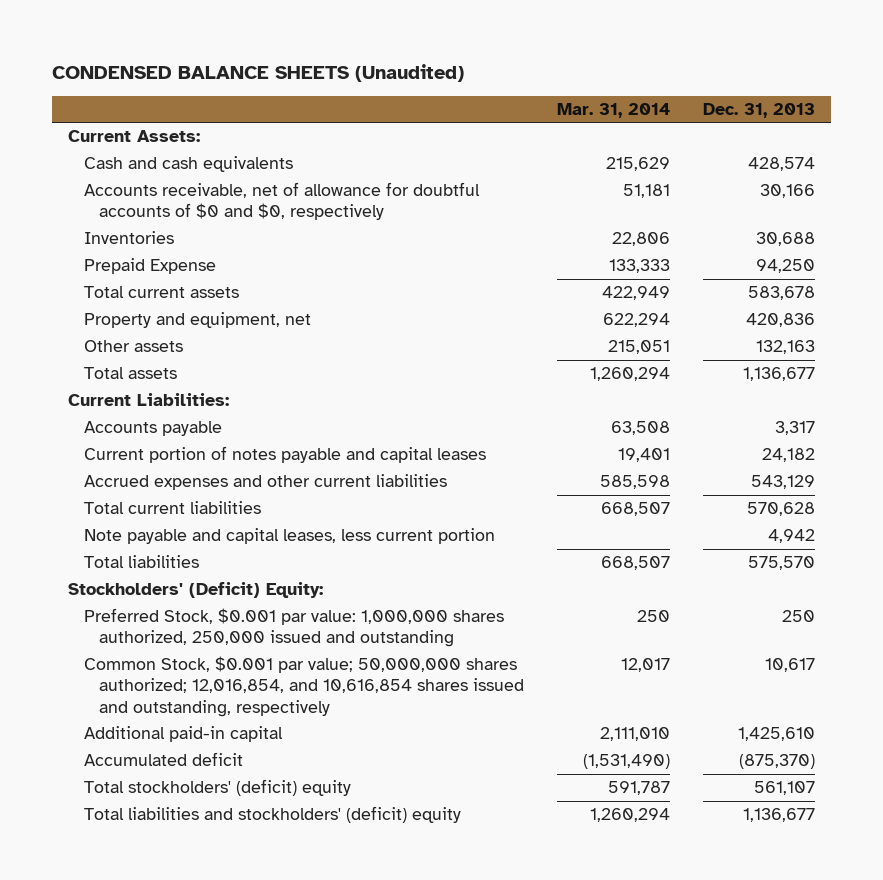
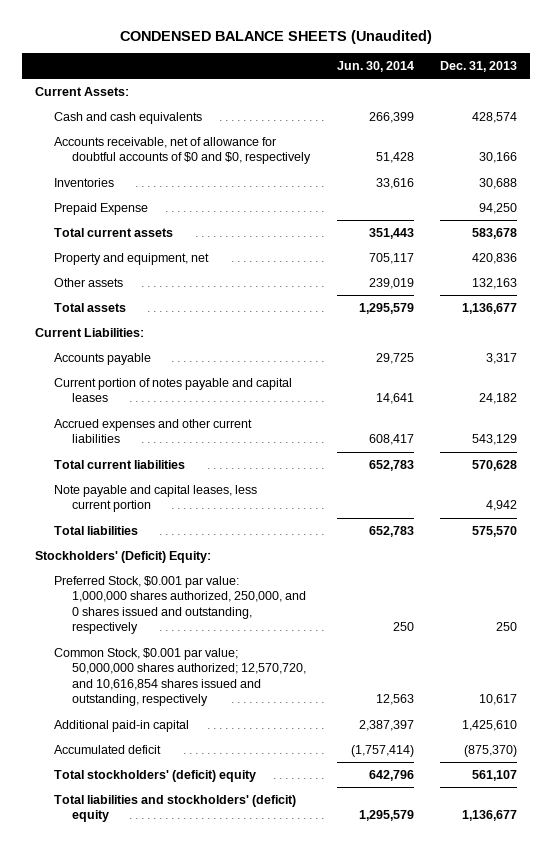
[557,103,671,119] Mar. 31, 2014 -> none
none -> [336,61,414,73] Jun. 30, 2014
[83,608,504,648] Preferred Stock, $0.001 par value: 1,000,000 shares authorized, 250,000 issued and outstanding -> [53,575,307,635] Preferred Stock, $0.001 par value: 1,000,000 shares authorized, 250,000, and 0 shares issued and outstanding, respectively
[83,656,525,717] Common Stock, $0.001 par value; 50,000,000 shares authorized; 12,016,854, and 10,616,854 shares issued and outstanding, respectively -> [53,647,307,707] Common Stock, $0.001 par value; 50,000,000 shares authorized; 12,570,720, and 10,616,854 shares issued and outstanding, respectively

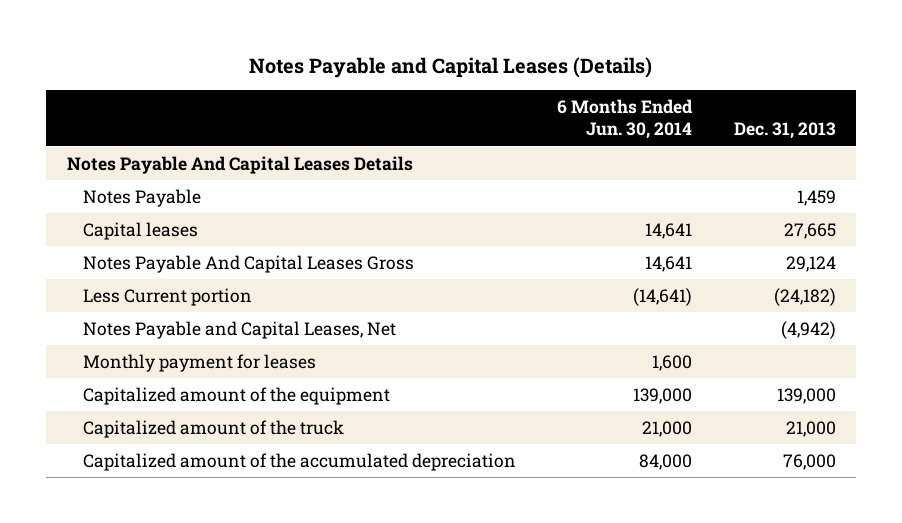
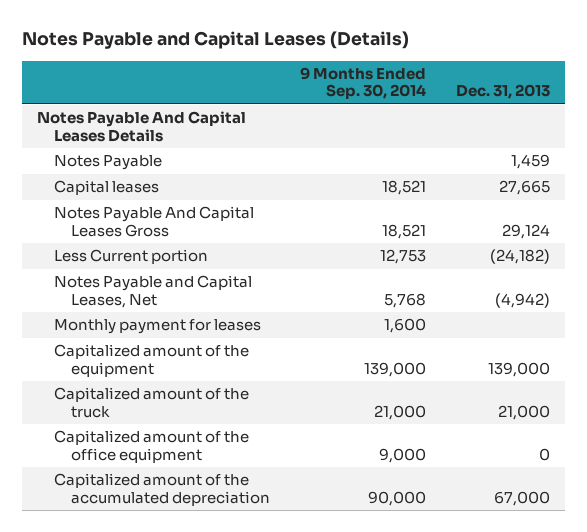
[557,99,694,140] 6 Months Ended Jun. 30, 2014 -> none
none -> [300,67,427,100] 9 Months Ended Sep. 30, 2014
none -> [54,430,250,463] Capitalized amount of the office equipment
[782,453,836,470] 76,000 -> [493,490,550,506] 67,000

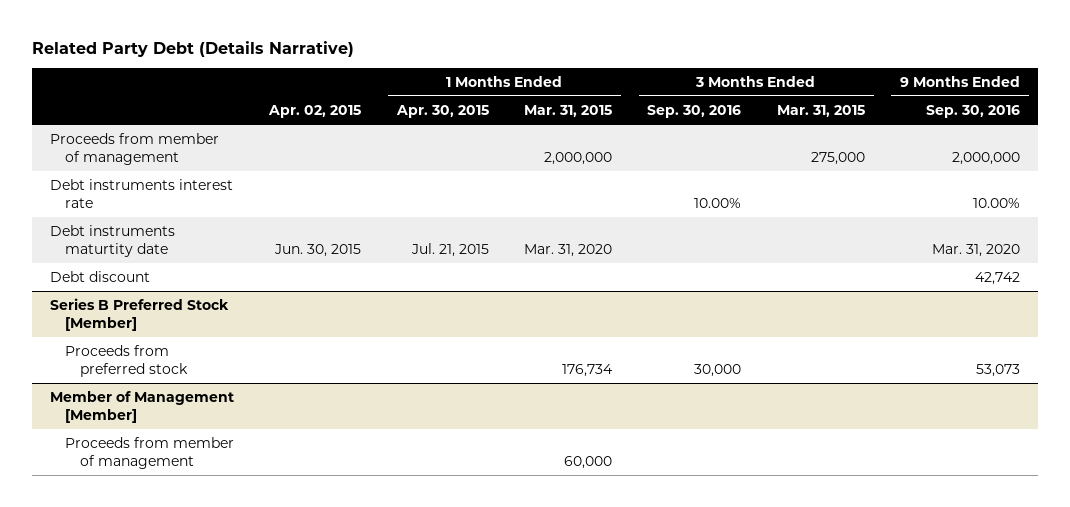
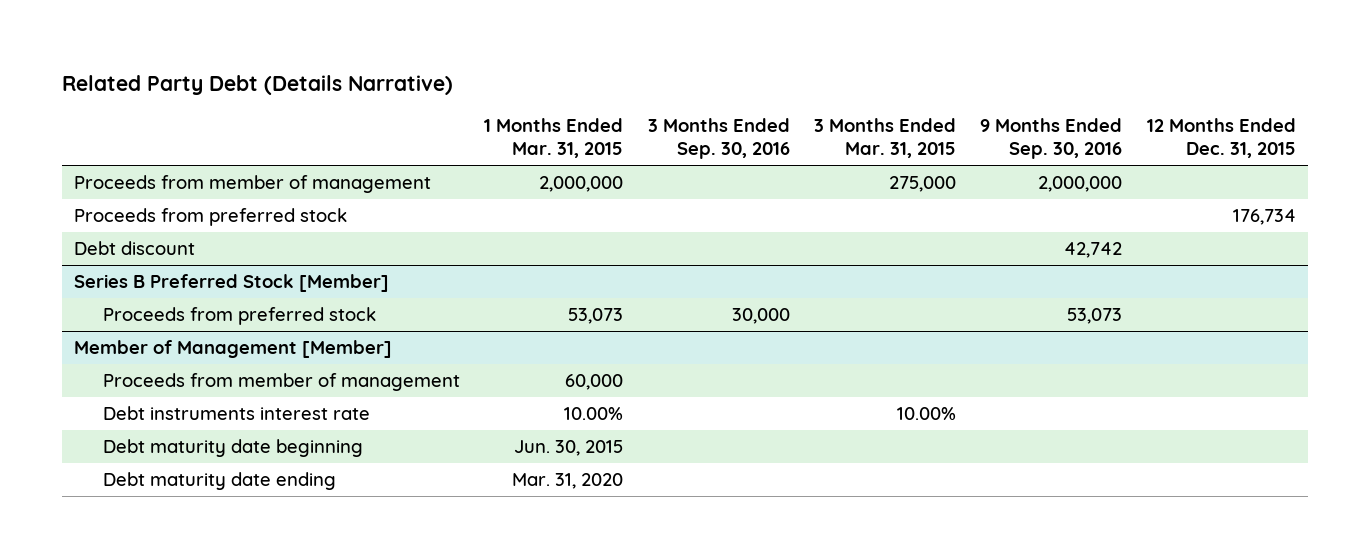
[268,104,362,118] Apr. 02, 2015 -> none
[395,104,489,118] Apr. 30, 2015 -> none
none -> [1146,118,1296,159] 12 Months Ended Dec. 31, 2015
[49,179,233,208] Debt instruments interest rate -> none
[49,225,175,257] Debt instruments maturtity date -> none
none -> [74,208,348,227] Proceeds from preferred stock
[561,363,613,377] 176,734 -> [568,308,624,325] 53,073
none -> [102,406,370,421] Debt instruments interest rate
none -> [102,439,363,458] Debt maturity date beginning
none -> [102,472,336,491] Debt maturity date ending

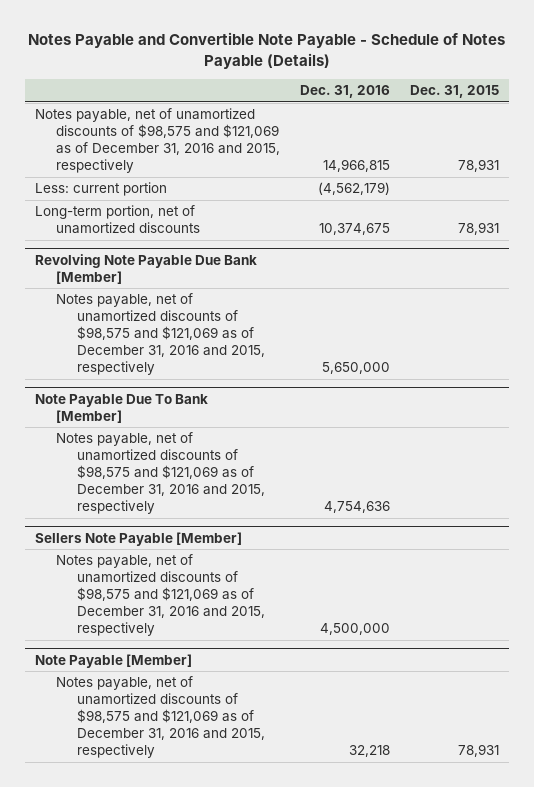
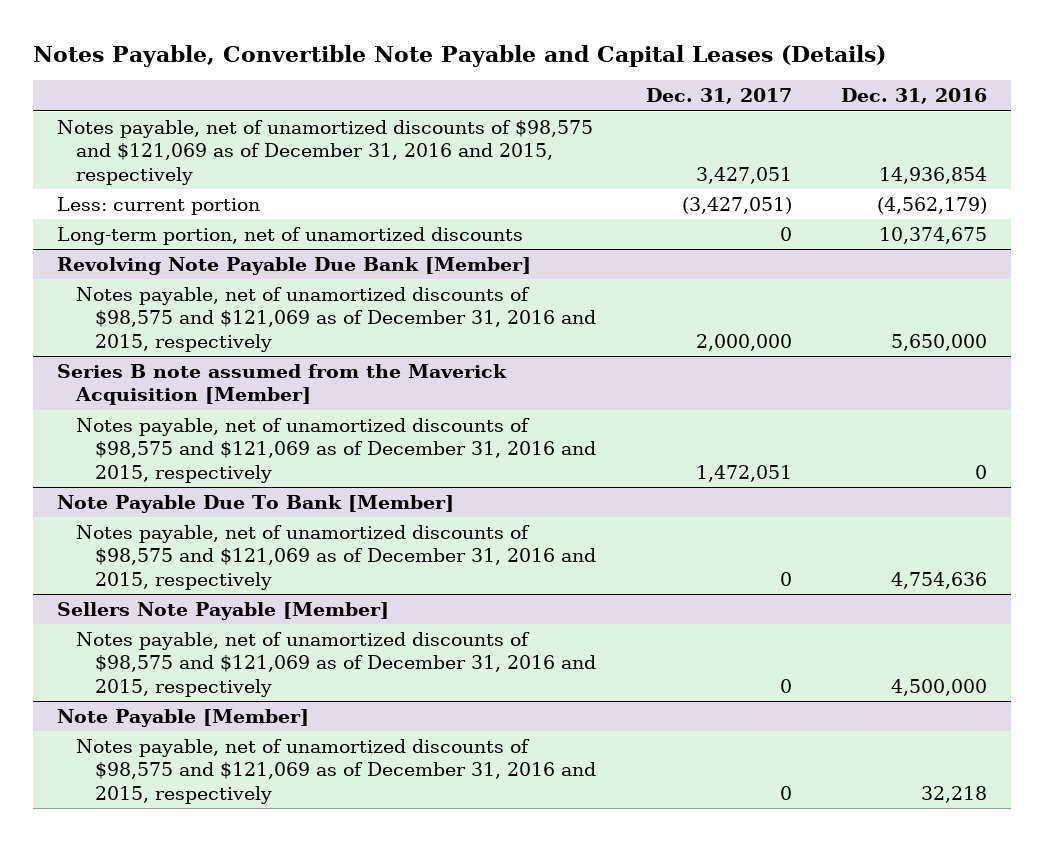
[28,32,506,69] Notes Payable and Convertible Note Payable - Schedule of Notes Payable (Details) -> [32,44,886,67] Notes Payable, Convertible Note Payable and Capital Leases (Details)
[410,85,500,99] Dec. 31, 2015 -> none
none -> [645,88,792,105] Dec. 31, 2017
[323,159,391,173] 14,966,815 -> [878,166,987,184] 14,936,854
none -> [57,364,508,406] Series B note assumed from the Maverick Acquisition [Member]
none -> [76,418,597,483] Notes payable, net of unamortized discounts of $98,575 and $121,069 as of December 31, 2016 and 2015, respectively

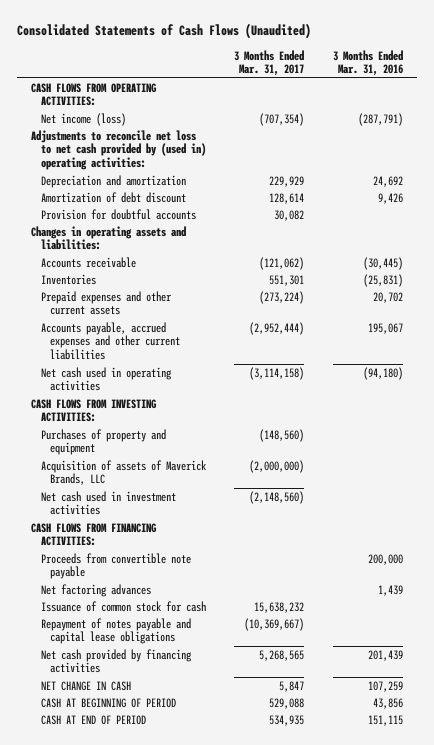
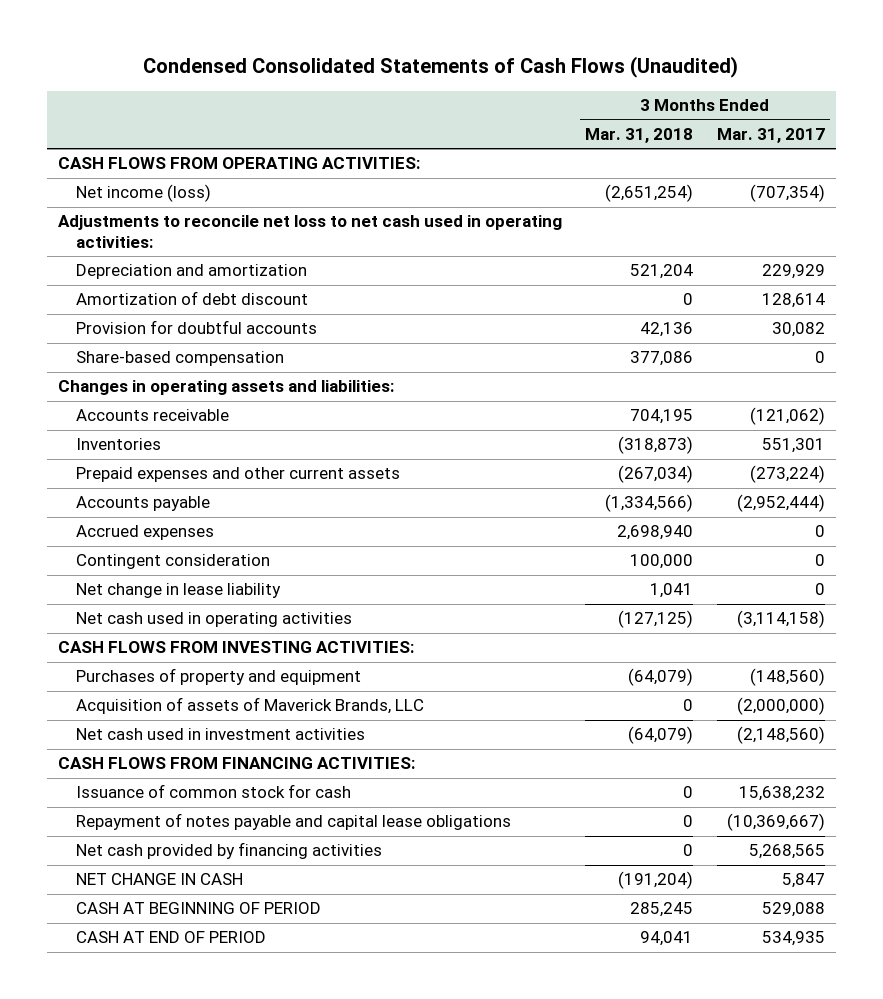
[16,23,311,40] Consolidated Statements of Cash Flows (Unaudited) -> [143,56,739,79] Condensed Consolidated Statements of Cash Flows (Unaudited)
[333,49,404,77] 3 Months Ended Mar. 31, 2016 -> none
none -> [585,127,694,143] Mar. 31, 2018
[30,129,206,171] Adjustments to reconcile net loss to net cash provided by (used in) operating activities: -> [58,215,563,249] Adjustments to reconcile net loss to net cash used in operating activities:
none -> [75,351,284,367] Share-based compensation
[40,321,181,361] Accounts payable, accrued expenses and other current liabilities -> [75,496,210,512] Accounts payable
none -> [75,525,214,541] Accrued expenses
none -> [75,554,270,570] Contingent consideration
none -> [75,583,281,599] Net change in lease liability
[40,552,191,580] Proceeds from convertible note payable -> none
[40,583,151,597] Net factoring advances -> none

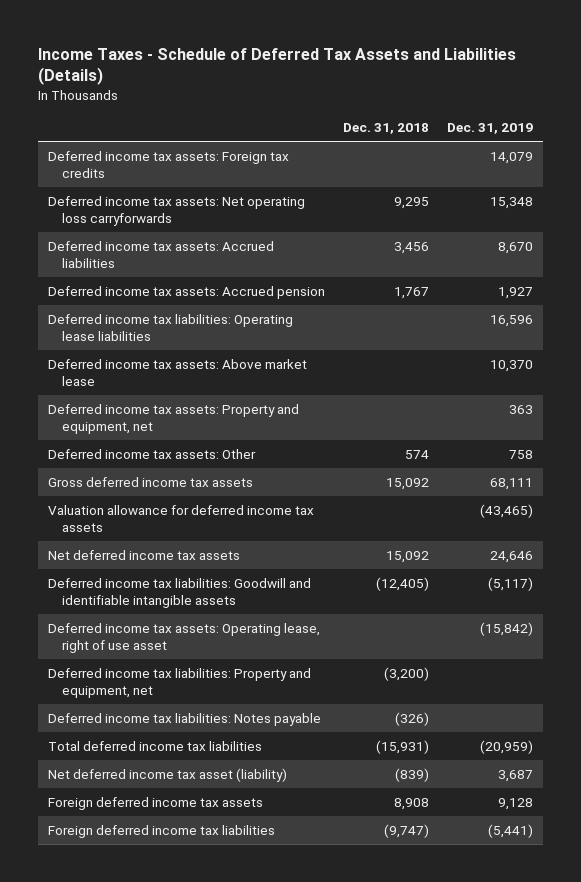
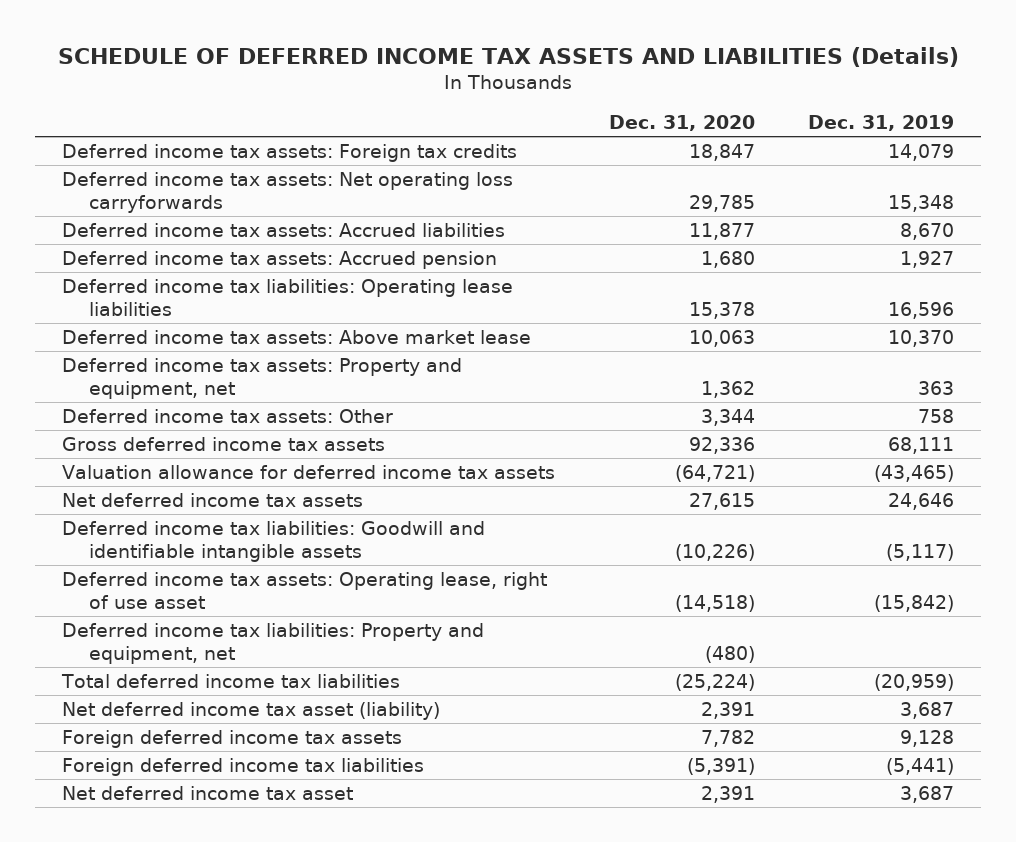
[38,47,517,86] Income Taxes - Schedule of Deferred Tax Assets and Liabilities (Details) -> [58,47,960,68] SCHEDULE OF DEFERRED INCOME TAX ASSETS AND LIABILITIES (Details)
[343,122,430,134] Dec. 31, 2018 -> none
none -> [608,114,755,131] Dec. 31, 2020
[47,712,321,726] Deferred income tax liabilities: Notes payable -> none
none -> [61,785,353,800] Net deferred income tax asset

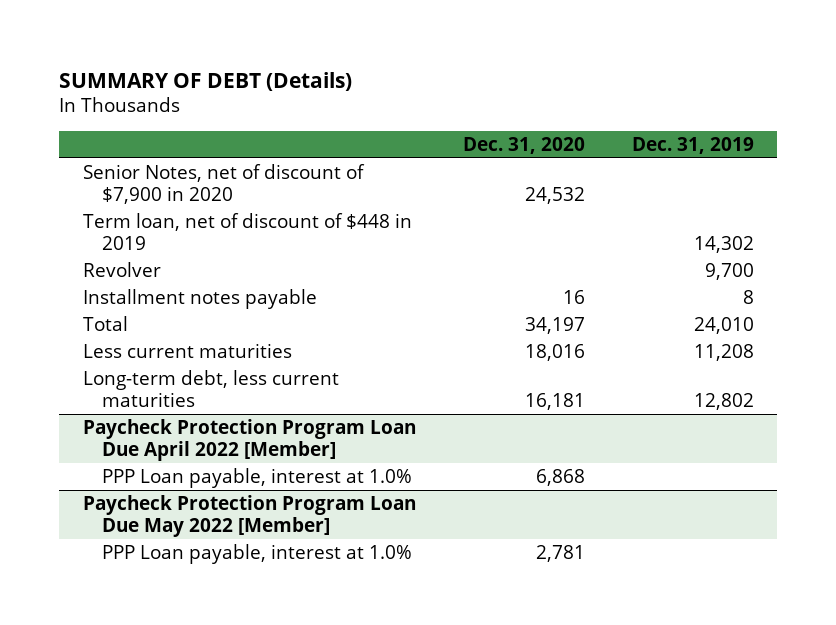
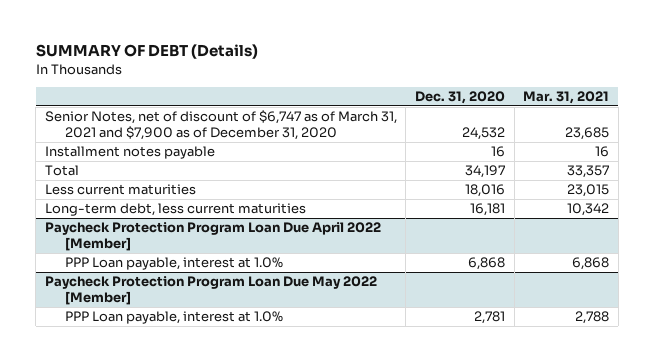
[631,136,754,154] Dec. 31, 2019 -> none
none -> [523,90,610,104] Mar. 31, 2021
[82,213,412,251] Term loan, net of discount of $448 in 2019 -> none
[82,262,161,278] Revolver -> none
[82,164,365,205] Senior Notes, net of discount of $7,900 in 2020 -> [44,110,397,140] Senior Notes, net of discount of $6,747 as of March 31, 2021 and $7,900 as of December 31, 2020

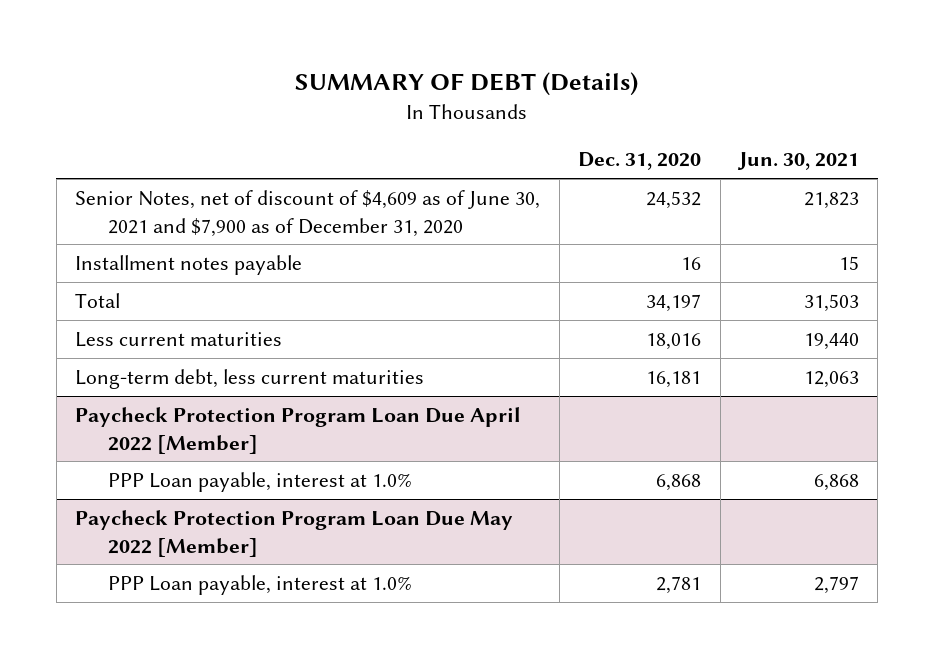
[523,90,610,104] Mar. 31, 2021 -> none
none -> [736,152,859,171] Jun. 30, 2021
[44,110,397,140] Senior Notes, net of discount of $6,747 as of March 31, 2021 and $7,900 as of December 31, 2020 -> [75,189,541,237] Senior Notes, net of discount of $4,609 as of June 30, 2021 and $7,900 as of December 31, 2020

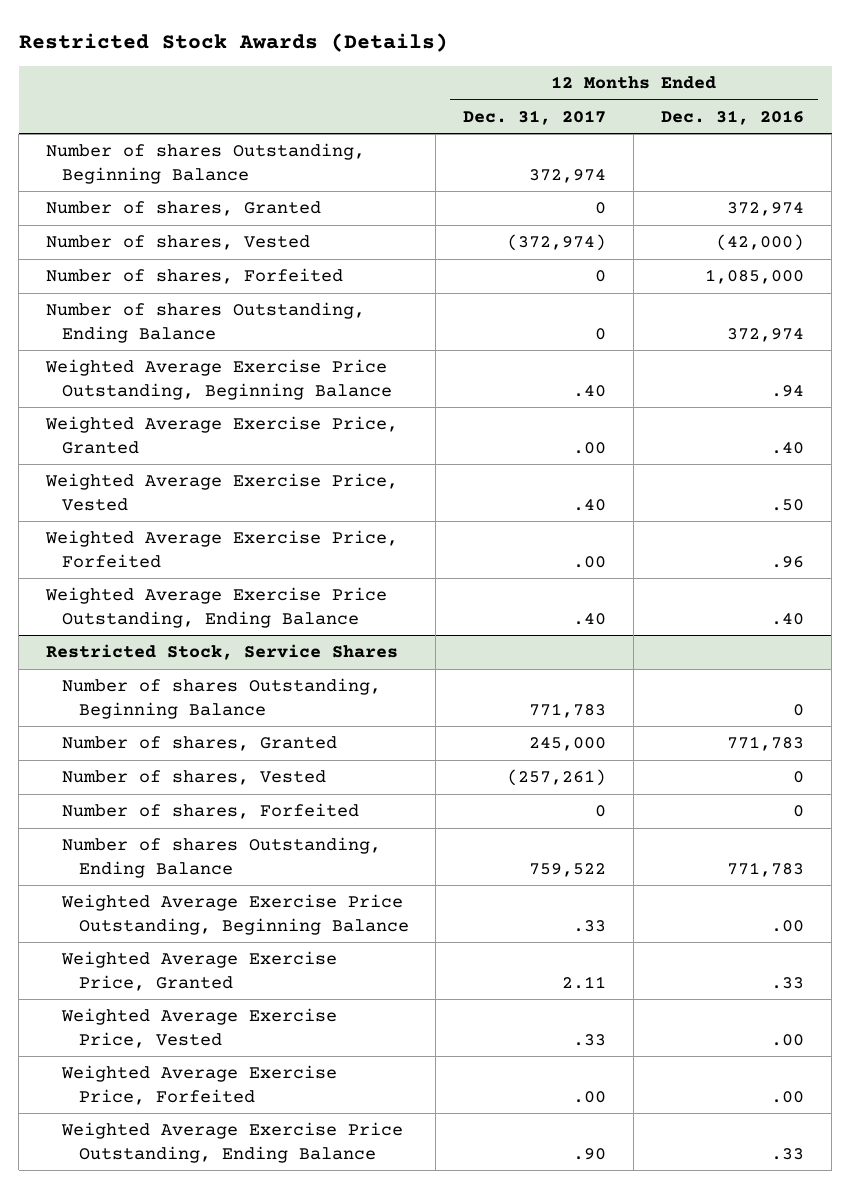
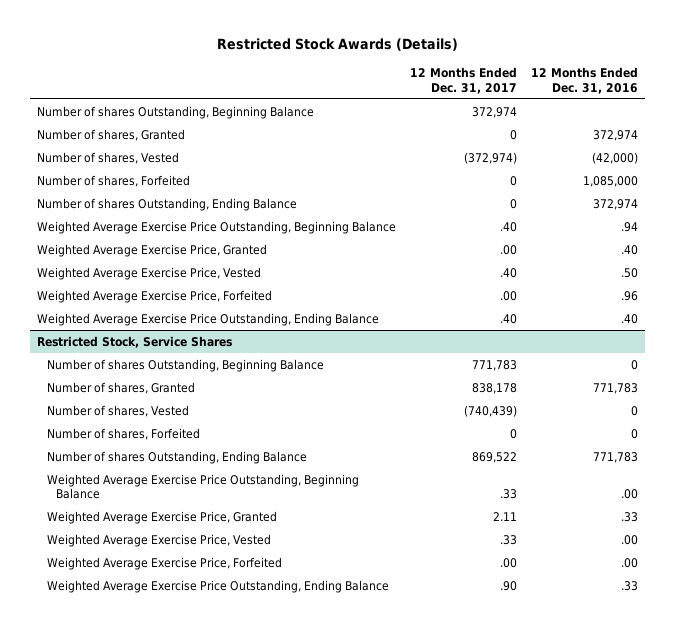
[529,737,607,752] 245,000 -> [472,382,518,394] 838,178
[507,769,607,787] (257,261) -> [464,404,518,417] (740,439)
[529,862,607,877] 759,522 -> [472,451,518,463] 869,522

